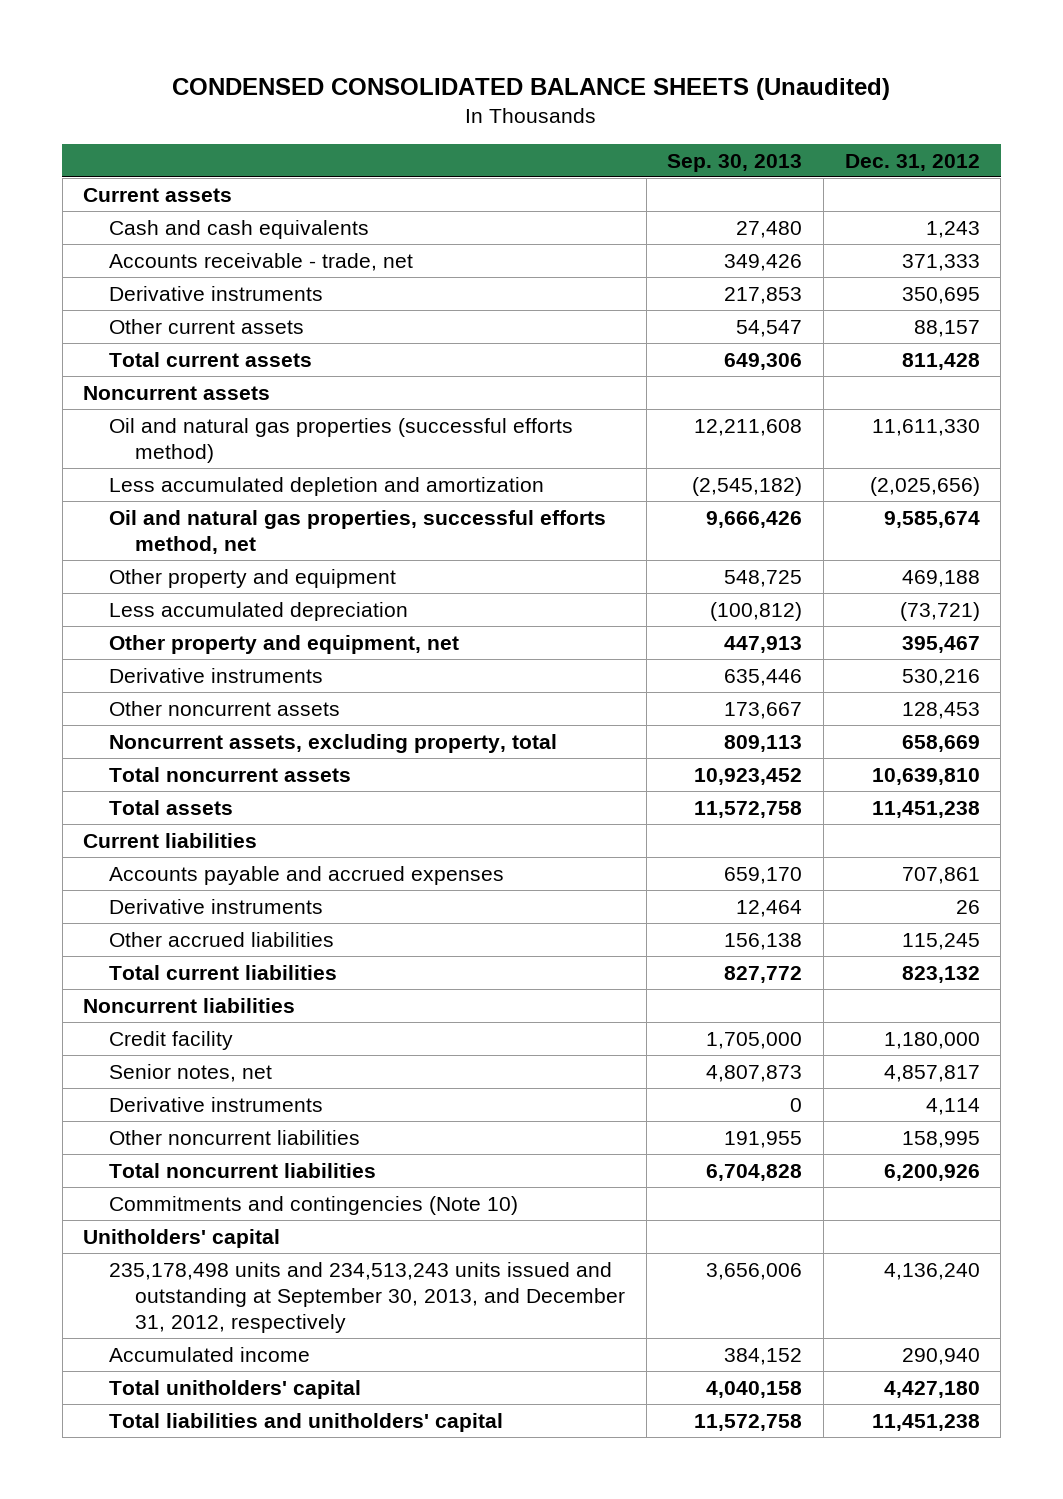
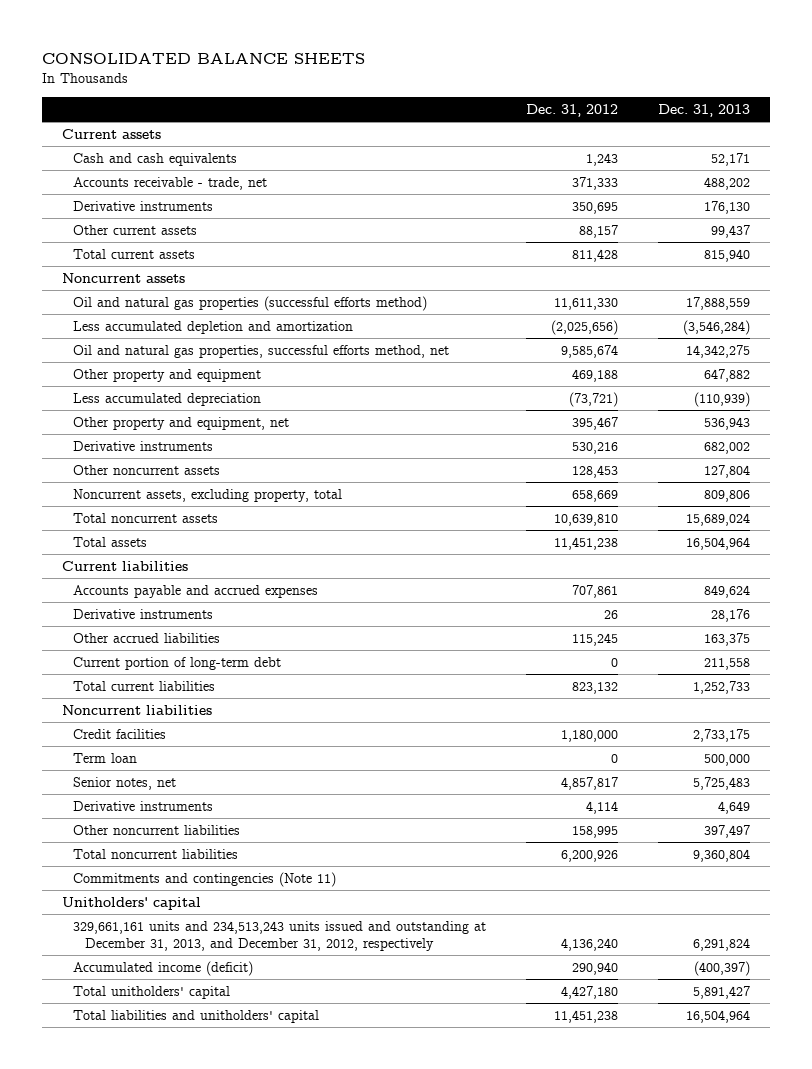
[172,77,891,100] CONDENSED CONSOLIDATED BALANCE SHEETS (Unaudited) -> [42,53,366,65] CONSOLIDATED BALANCE SHEETS
[667,153,803,172] Sep. 30, 2013 -> none
none -> [658,103,751,117] Dec. 31, 2013
none -> [73,656,282,670] Current portion of long-term debt
[109,1030,234,1050] Credit facility -> [73,728,167,739] Credit facilities
none -> [73,752,138,763] Term loan
[109,1195,519,1215] Commitments and contingencies (Note 10) -> [73,871,337,887] Commitments and contingencies (Note 11)
[109,1261,626,1333] 235,178,498 units and 234,513,243 units issued and outstanding at September 30, 2013, and December 31, 2012, respectively -> [73,920,487,952] 329,661,161 units and 234,513,243 units issued and outstanding at December 31, 2013, and December 31, 2012, respectively
[109,1346,311,1362] Accumulated income -> [73,960,254,976] Accumulated income (deficit)

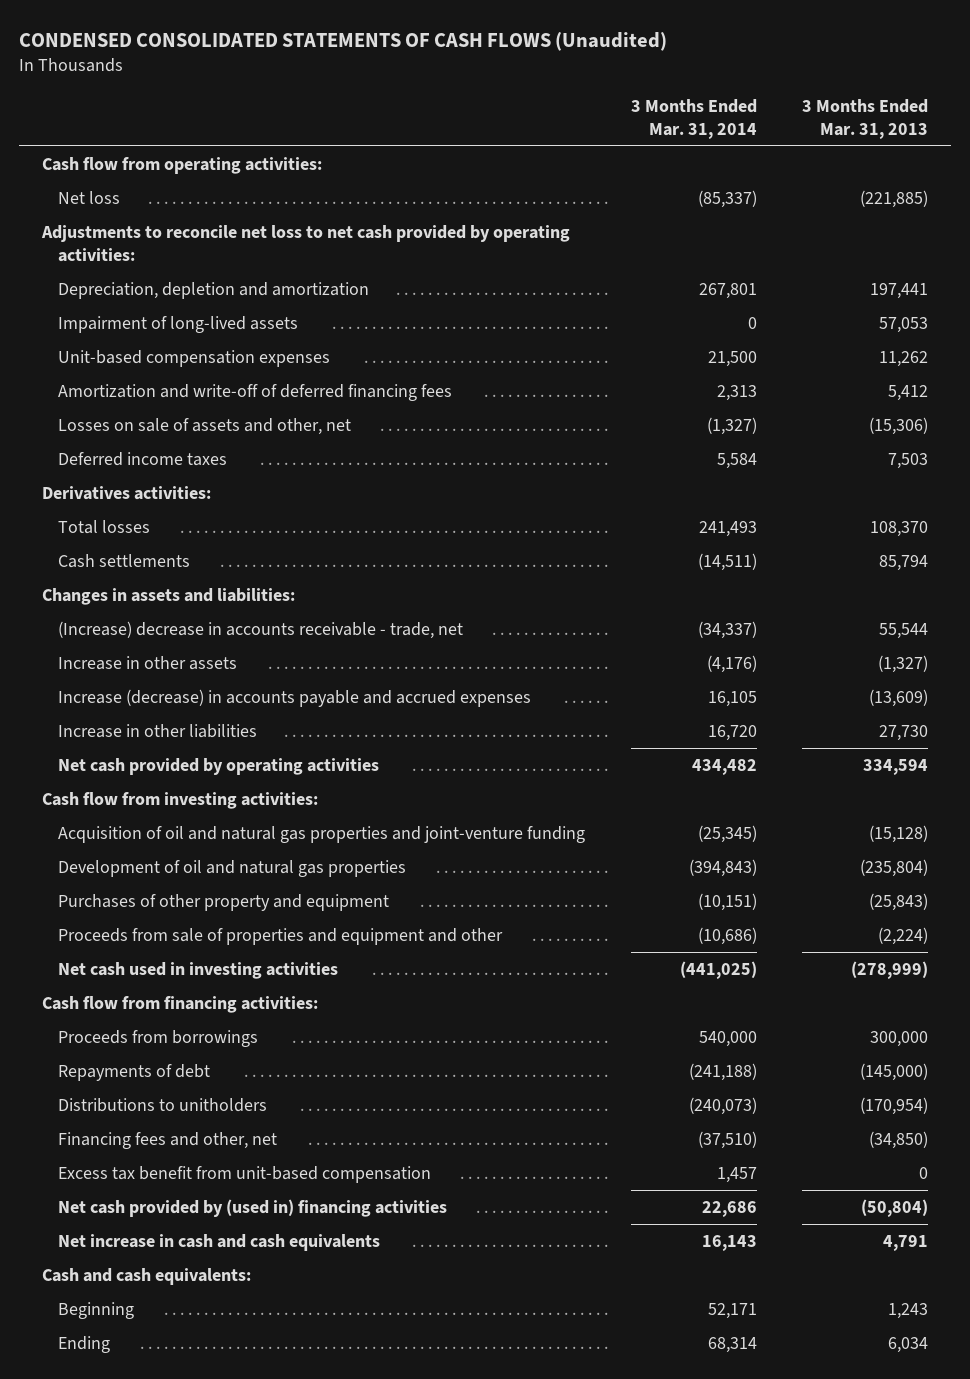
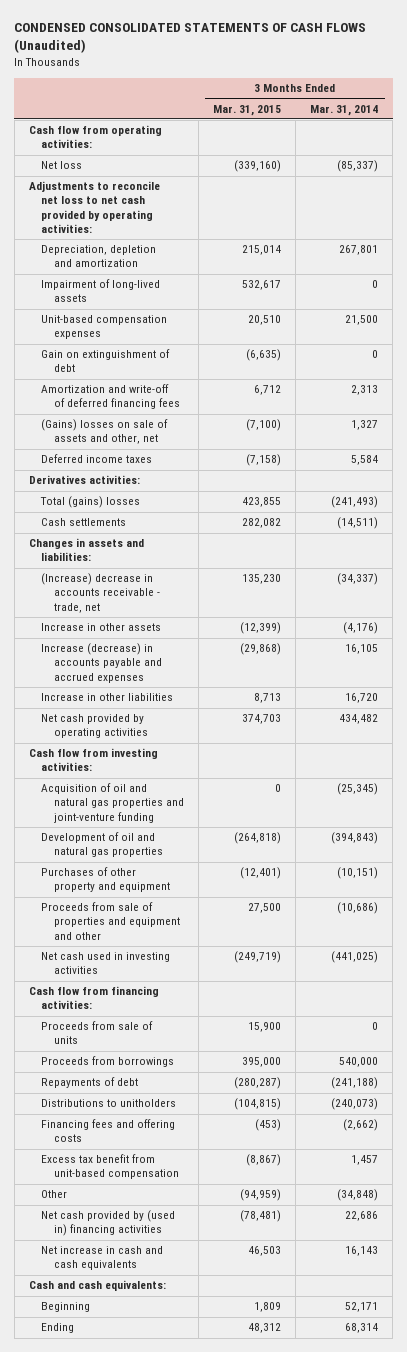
[802,98,929,139] 3 Months Ended Mar. 31, 2013 -> none
none -> [212,104,281,116] Mar. 31, 2015
none -> [41,349,171,373] Gain on extinguishment of debt
[58,417,352,435] Losses on sale of assets and other, net -> [41,419,169,445] (Gains) losses on sale of assets and other, net
[706,416,757,435] (1,327) -> [350,420,378,431] 1,327
[58,519,151,534] Total losses -> [40,496,141,509] Total (gains) losses
[698,520,757,537] 241,493 -> [330,496,378,509] (241,493)
none -> [41,1021,154,1045] Proceeds from sale of units
[58,1131,278,1149] Financing fees and other, net -> none
none -> [41,1119,176,1143] Financing fees and offering costs
none -> [41,1190,68,1199] Other

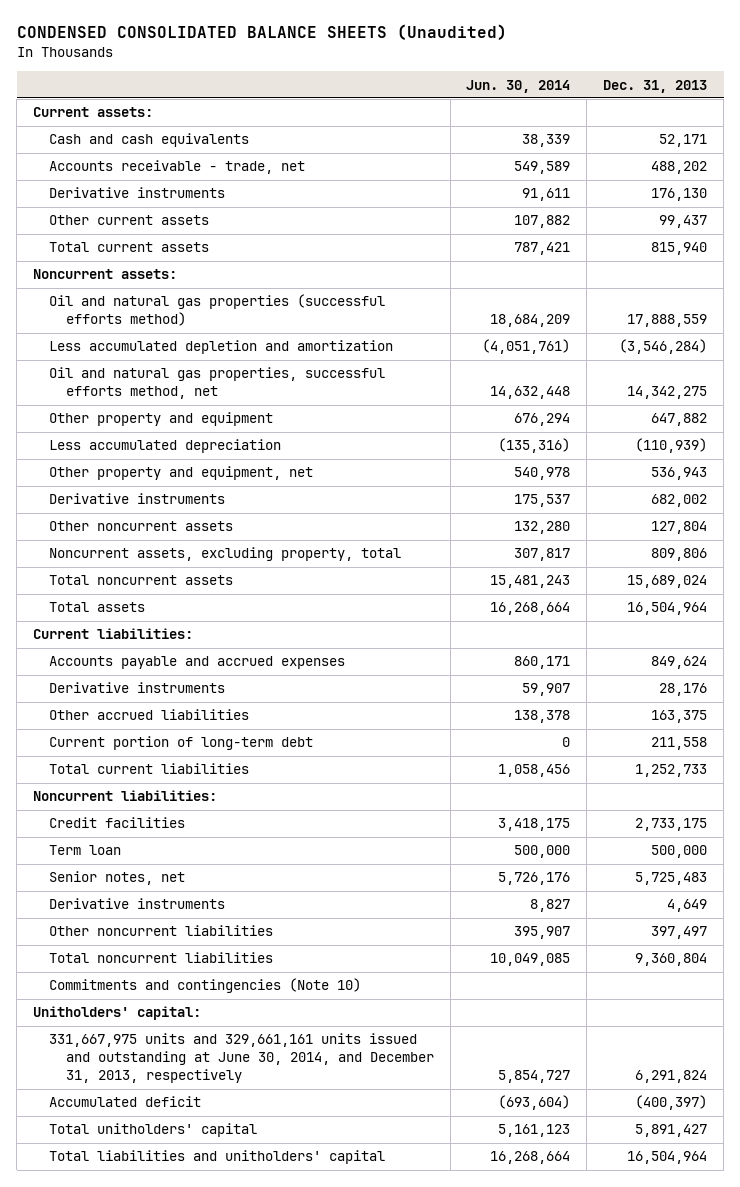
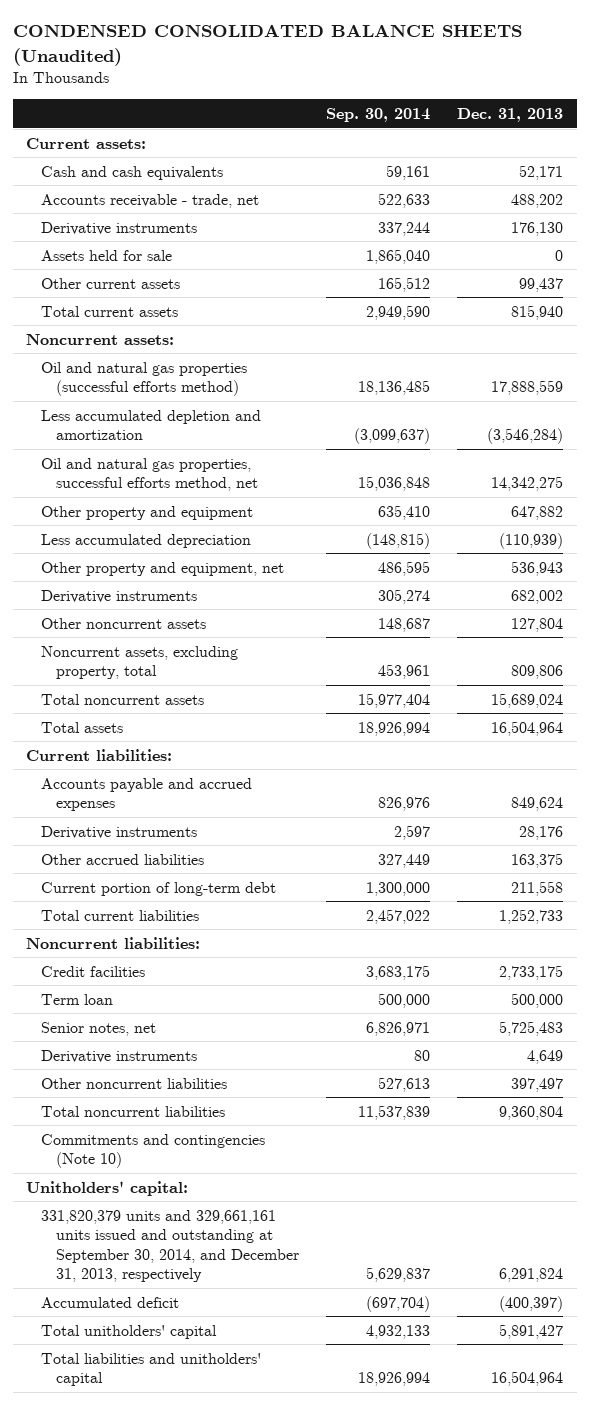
[466,79,571,93] Jun. 30, 2014 -> none
none -> [326,107,431,122] Sep. 30, 2014
none -> [41,249,173,261] Assets held for sale
[49,1033,434,1084] 331,667,975 units and 329,661,161 units issued and outstanding at June 30, 2014, and December 31, 2013, respectively -> [41,1209,299,1283] 331,820,379 units and 329,661,161 units issued and outstanding at September 30, 2014, and December 31, 2013, respectively

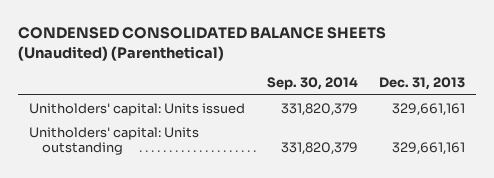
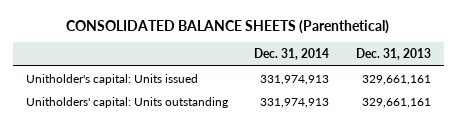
[17,26,386,61] CONDENSED CONSOLIDATED BALANCE SHEETS (Unaudited) (Parenthetical) -> [66,19,390,34] CONSOLIDATED BALANCE SHEETS (Parenthetical)
[266,77,358,91] Sep. 30, 2014 -> none
none -> [254,48,330,61] Dec. 31, 2014
[28,102,245,116] Unitholders' capital: Units issued -> [25,73,198,85] Unitholder's capital: Units issued

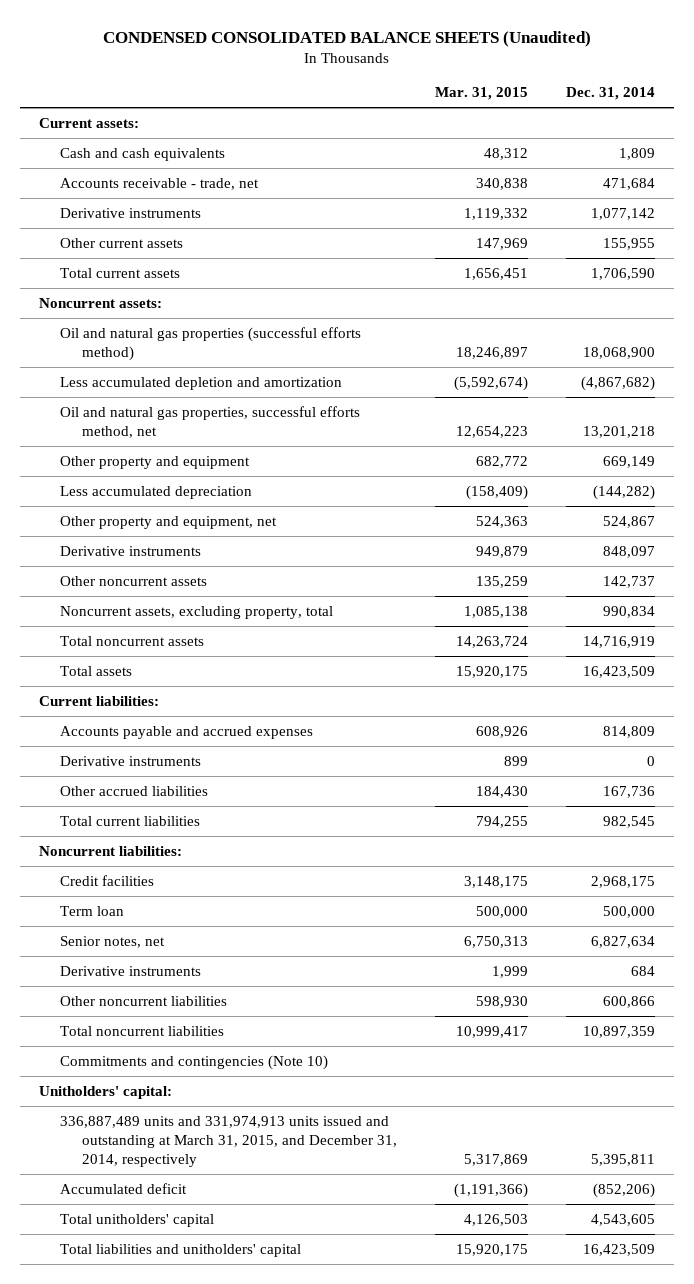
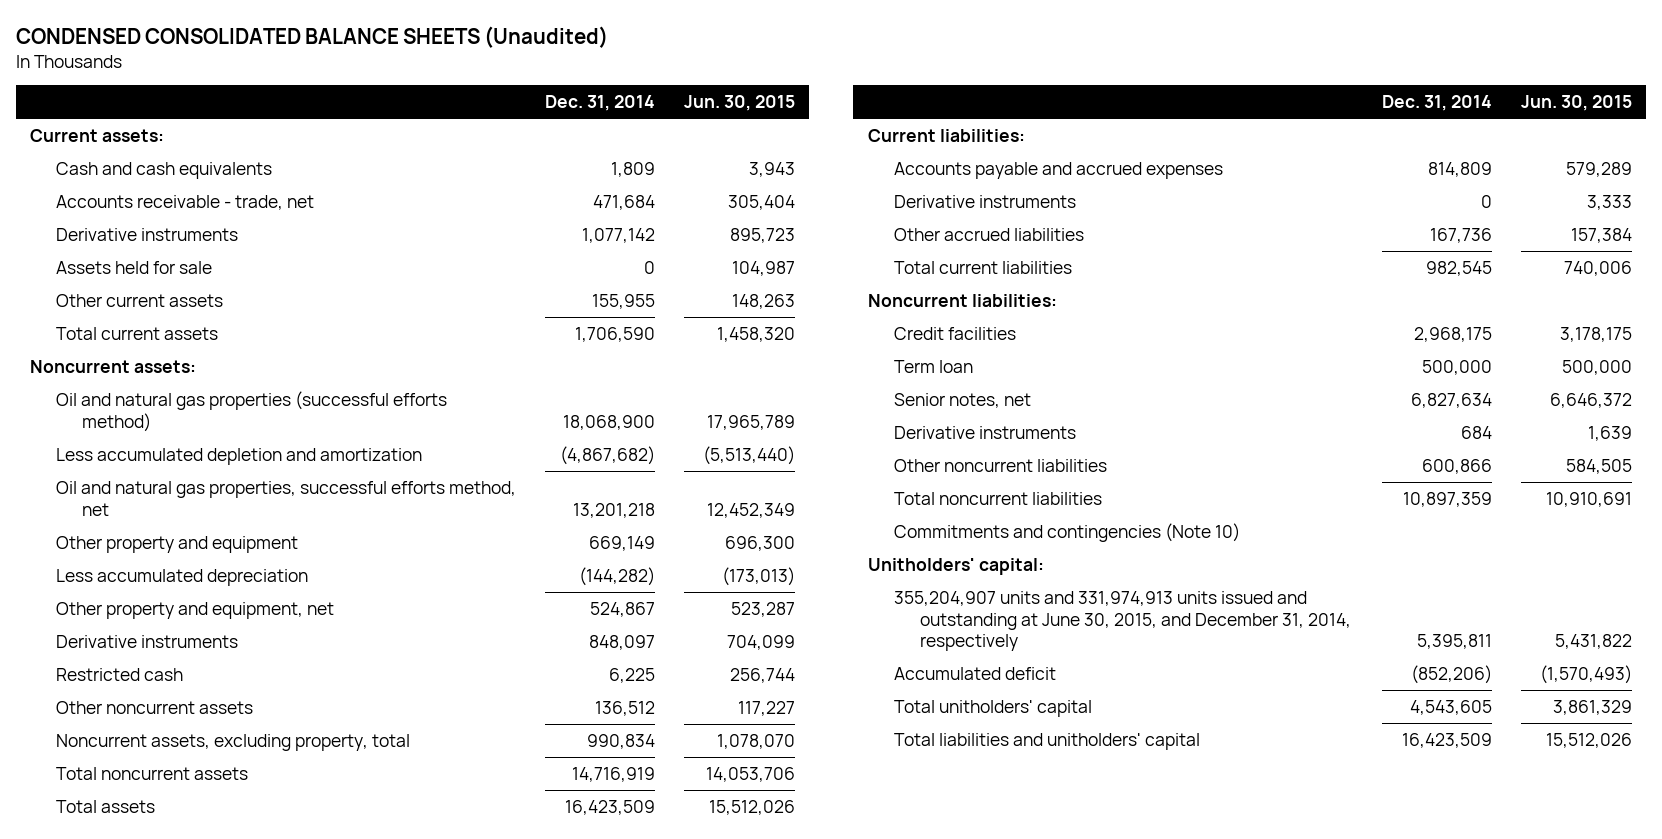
[434,87,528,101] Mar. 31, 2015 -> none
none -> [683,95,795,112] Jun. 30, 2015
none -> [56,261,213,275] Assets held for sale
none -> [56,668,184,682] Restricted cash
[602,575,655,588] 142,737 -> [595,701,656,717] 136,512
[60,1115,397,1167] 336,887,489 units and 331,974,913 units issued and outstanding at March 31, 2015, and December 31, 2014, respectively -> [893,591,1351,652] 355,204,907 units and 331,974,913 units issued and outstanding at June 30, 2015, and December 31, 2014, respectively

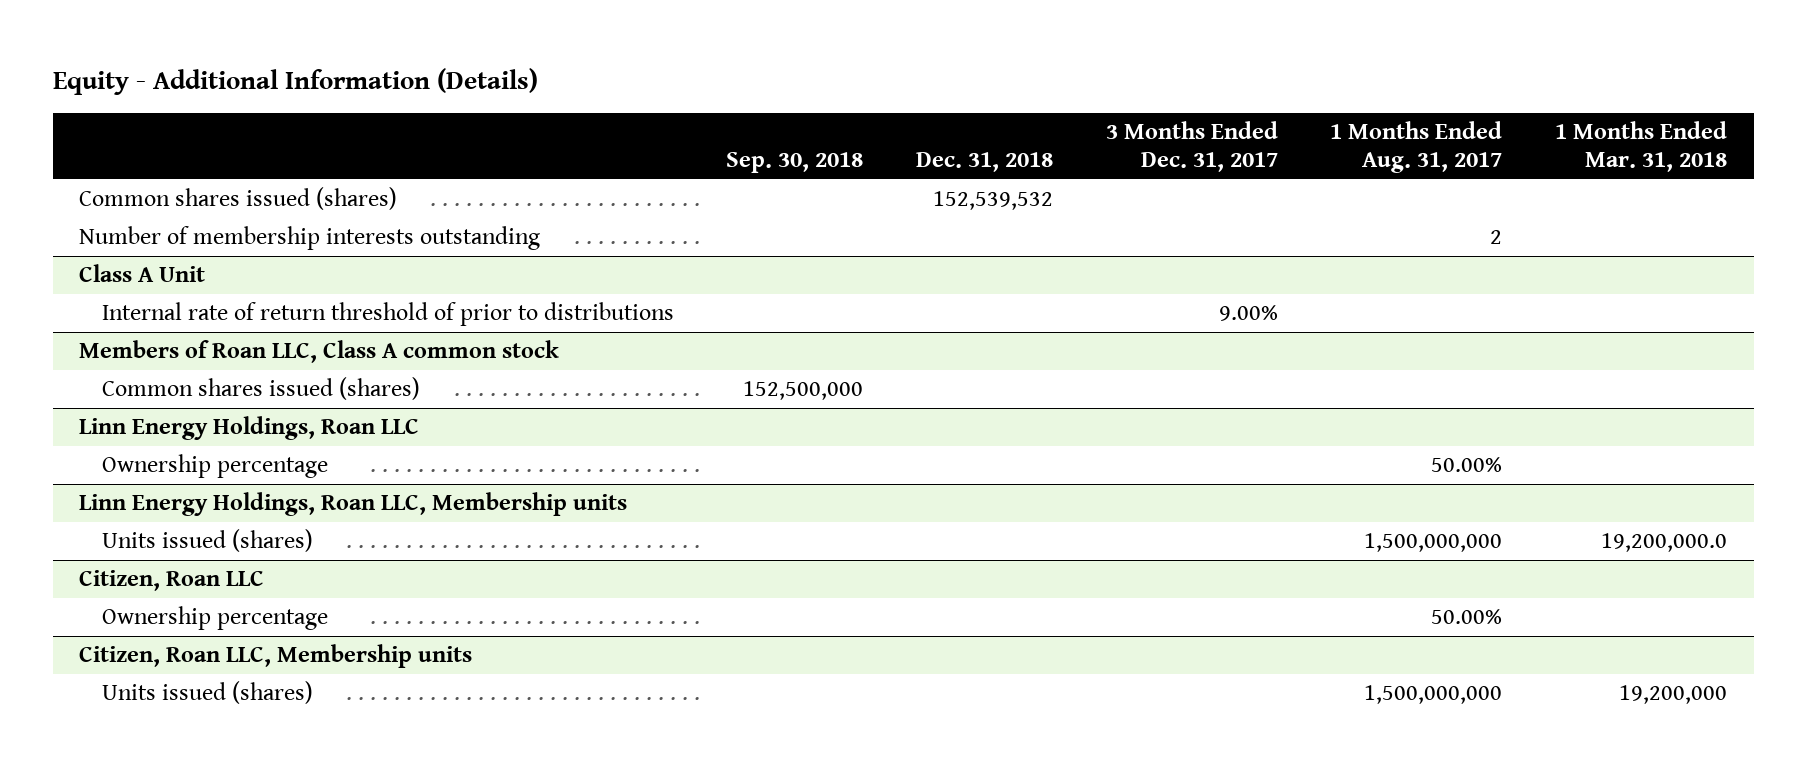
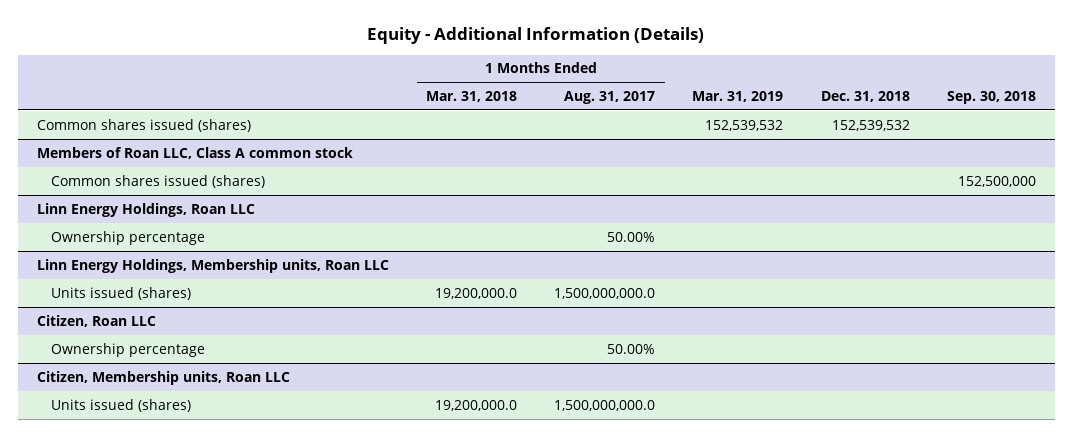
[1105,121,1278,172] 3 Months Ended Dec. 31, 2017 -> none
none -> [692,91,784,103] Mar. 31, 2019
[78,226,540,251] Number of membership interests outstanding -> none
[78,264,205,283] Class A Unit -> none
[101,302,674,327] Internal rate of return threshold of prior to distributions -> none
[78,492,627,517] Linn Energy Holdings, Roan LLC, Membership units -> [36,258,389,273] Linn Energy Holdings, Membership units, Roan LLC
[1364,533,1503,553] 1,500,000,000 -> [554,287,656,299] 1,500,000,000.0
[78,644,472,669] Citizen, Roan LLC, Membership units -> [36,370,290,385] Citizen, Membership units, Roan LLC
[1364,685,1503,705] 1,500,000,000 -> [554,399,656,411] 1,500,000,000.0
[1619,685,1728,705] 19,200,000 -> [435,399,518,411] 19,200,000.0

